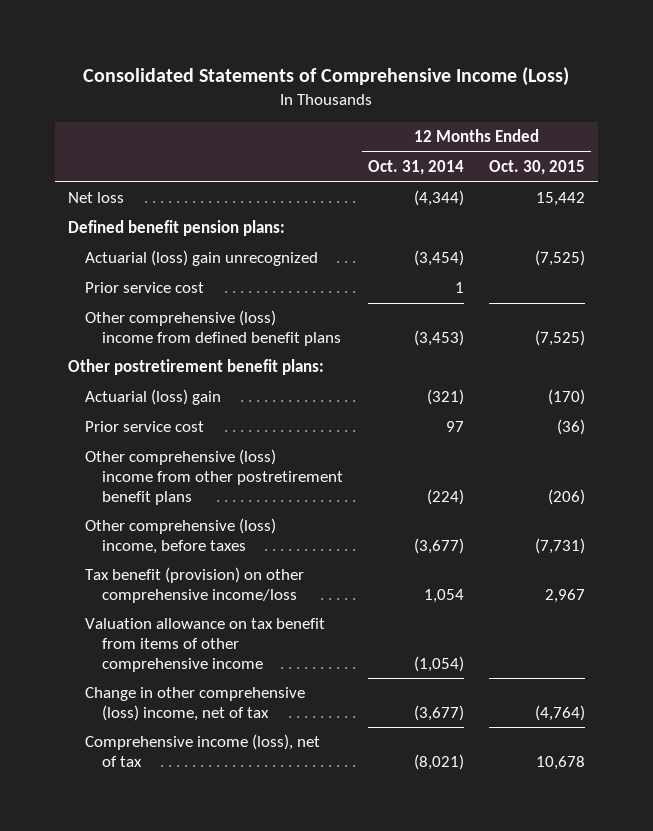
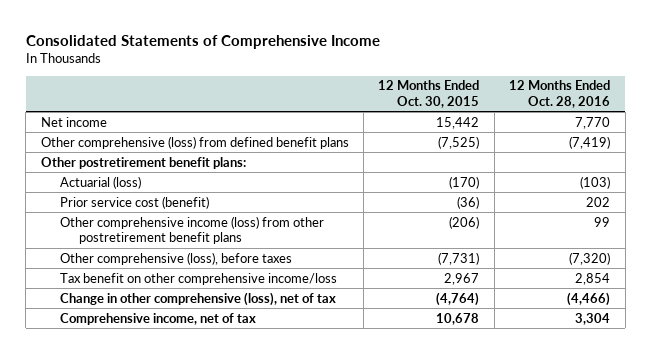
[83,66,570,86] Consolidated Statements of Comprehensive Income (Loss) -> [25,34,380,49] Consolidated Statements of Comprehensive Income
[368,160,465,176] Oct. 31, 2014 -> none
none -> [509,80,611,109] 12 Months Ended Oct. 28, 2016
[67,220,285,237] Defined benefit pension plans: -> none
[84,250,318,267] Actuarial (loss) gain unrecognized -> none
[84,282,204,294] Prior service cost -> none
[67,192,124,204] Net loss -> [40,116,107,127] Net income
[84,310,342,347] Other comprehensive (loss) income from defined benefit plans -> [40,135,349,149] Other comprehensive (loss) from defined benefit plans
[84,618,325,672] Valuation allowance on tax benefit from items of other comprehensive income -> none
[84,389,221,406] Actuarial (loss) gain -> [60,175,142,189] Actuarial (loss)
[84,421,204,433] Prior service cost -> [60,195,210,209] Prior service cost (benefit)
[84,449,344,505] Other comprehensive (loss) income from other postretirement benefit plans -> [60,215,325,245] Other comprehensive income (loss) from other postretirement benefit plans
[84,518,276,555] Other comprehensive (loss) income, before taxes -> [60,251,293,265] Other comprehensive (loss), before taxes
[84,567,304,604] Tax benefit (provision) on other comprehensive income/loss -> [60,272,338,285] Tax benefit on other comprehensive income/loss
[84,687,305,722] Change in other comprehensive (loss) income, net of tax -> [60,291,337,306] Change in other comprehensive (loss), net of tax
[84,734,320,768] Comprehensive income (loss), net of tax -> [60,312,257,325] Comprehensive income, net of tax

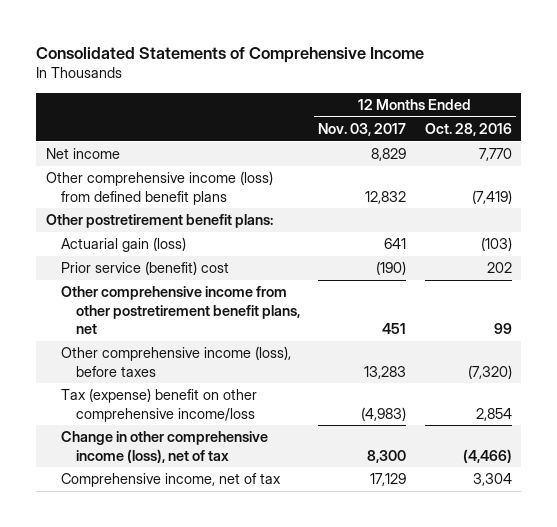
[378,80,480,109] 12 Months Ended Oct. 30, 2015 -> none
none -> [318,123,407,137] Nov. 03, 2017
[40,135,349,149] Other comprehensive (loss) from defined benefit plans -> [45,171,273,205] Other comprehensive income (loss) from defined benefit plans
[60,175,142,189] Actuarial (loss) -> [60,237,186,253] Actuarial gain (loss)
[60,195,210,209] Prior service cost (benefit) -> [60,261,229,276] Prior service (benefit) cost
[60,215,325,245] Other comprehensive income (loss) from other postretirement benefit plans -> [60,286,301,334] Other comprehensive income from other postretirement benefit plans, net
[60,251,293,265] Other comprehensive (loss), before taxes -> [60,346,291,377] Other comprehensive income (loss), before taxes
[60,272,338,285] Tax benefit on other comprehensive income/loss -> [60,388,257,422] Tax (expense) benefit on other comprehensive income/loss
[60,291,337,306] Change in other comprehensive (loss), net of tax -> [60,431,268,463] Change in other comprehensive income (loss), net of tax

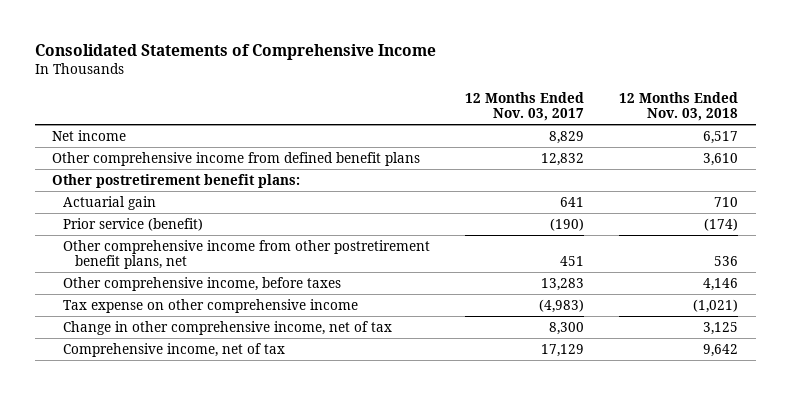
[424,123,512,137] Oct. 28, 2016 -> none
none -> [619,91,739,122] 12 Months Ended Nov. 03, 2018
[45,171,273,205] Other comprehensive income (loss) from defined benefit plans -> [52,151,421,166] Other comprehensive income from defined benefit plans
[60,237,186,253] Actuarial gain (loss) -> [63,195,157,210] Actuarial gain
[60,261,229,276] Prior service (benefit) cost -> [63,217,204,231] Prior service (benefit)
[60,346,291,377] Other comprehensive income (loss), before taxes -> [63,276,342,291] Other comprehensive income, before taxes
[60,388,257,422] Tax (expense) benefit on other comprehensive income/loss -> [63,298,359,313] Tax expense on other comprehensive income
[60,431,268,463] Change in other comprehensive income (loss), net of tax -> [63,320,393,335] Change in other comprehensive income, net of tax

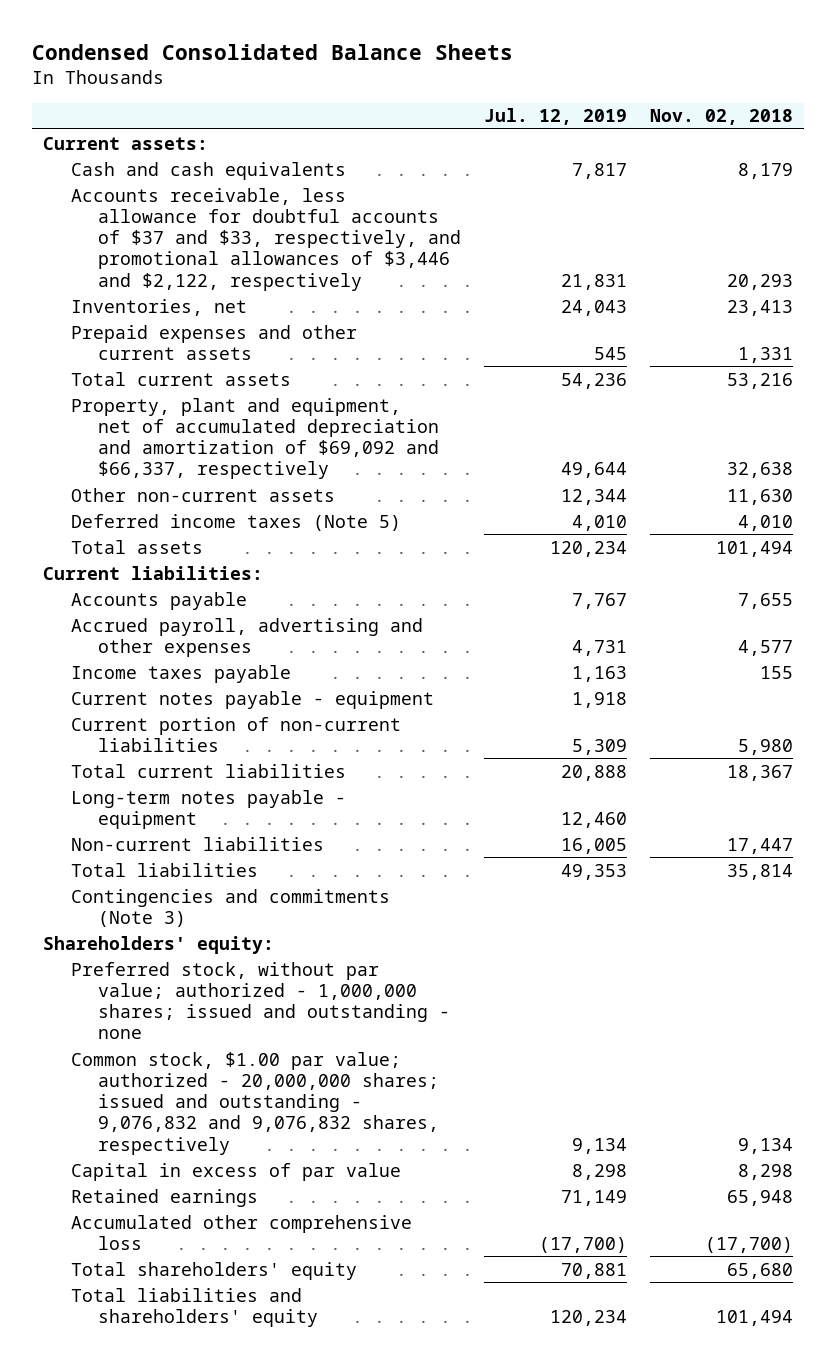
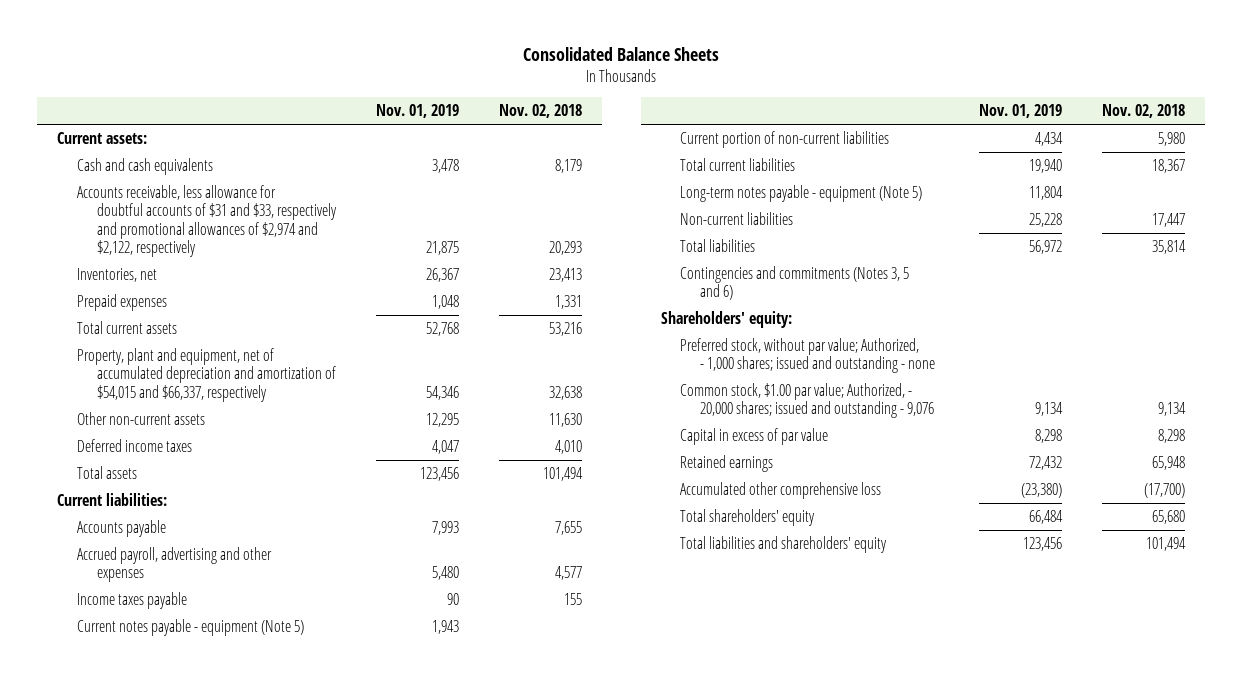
[31,43,513,60] Condensed Consolidated Balance Sheets -> [523,46,720,61] Consolidated Balance Sheets
[484,108,628,126] Jul. 12, 2019 -> none
none -> [375,104,459,119] Nov. 01, 2019
[70,187,462,291] Accounts receivable, less allowance for doubtful accounts of $37 and $33, respectively, and promotional allowances of $3,446 and $2,122, respectively -> [76,184,337,258] Accounts receivable, less allowance for doubtful accounts of $31 and $33, respectively and promotional allowances of $2,974 and $2,122, respectively
[70,324,357,360] Prepaid expenses and other current assets -> [76,293,167,311] Prepaid expenses
[70,397,440,480] Property, plant and equipment, net of accumulated depreciation and amortization of $69,092 and $66,337, respectively -> [76,347,336,402] Property, plant and equipment, net of accumulated depreciation and amortization of $54,015 and $66,337, respectively
[70,513,401,531] Deferred income taxes (Note 5) -> [76,438,192,452] Deferred income taxes
[70,690,434,709] Current notes payable - equipment -> [76,618,304,636] Current notes payable - equipment (Note 5)
[70,789,346,829] Long-term notes payable - equipment -> [680,184,923,202] Long-term notes payable - equipment (Note 5)
[70,888,390,927] Contingencies and commitments (Note 3) -> [680,265,910,301] Contingencies and commitments (Notes 3, 5 and 6)
[70,961,451,1040] Preferred stock, without par value; authorized - 1,000,000 shares; issued and outstanding - none -> [680,337,936,374] Preferred stock, without par value; Authorized, - 1,000 shares; issued and outstanding - none
[70,1051,440,1155] Common stock, $1.00 par value; authorized - 20,000,000 shares; issued and outstanding - 9,076,832 and 9,076,832 shares, respectively -> [680,382,935,419] Common stock, $1.00 par value; Authorized, - 20,000 shares; issued and outstanding - 9,076

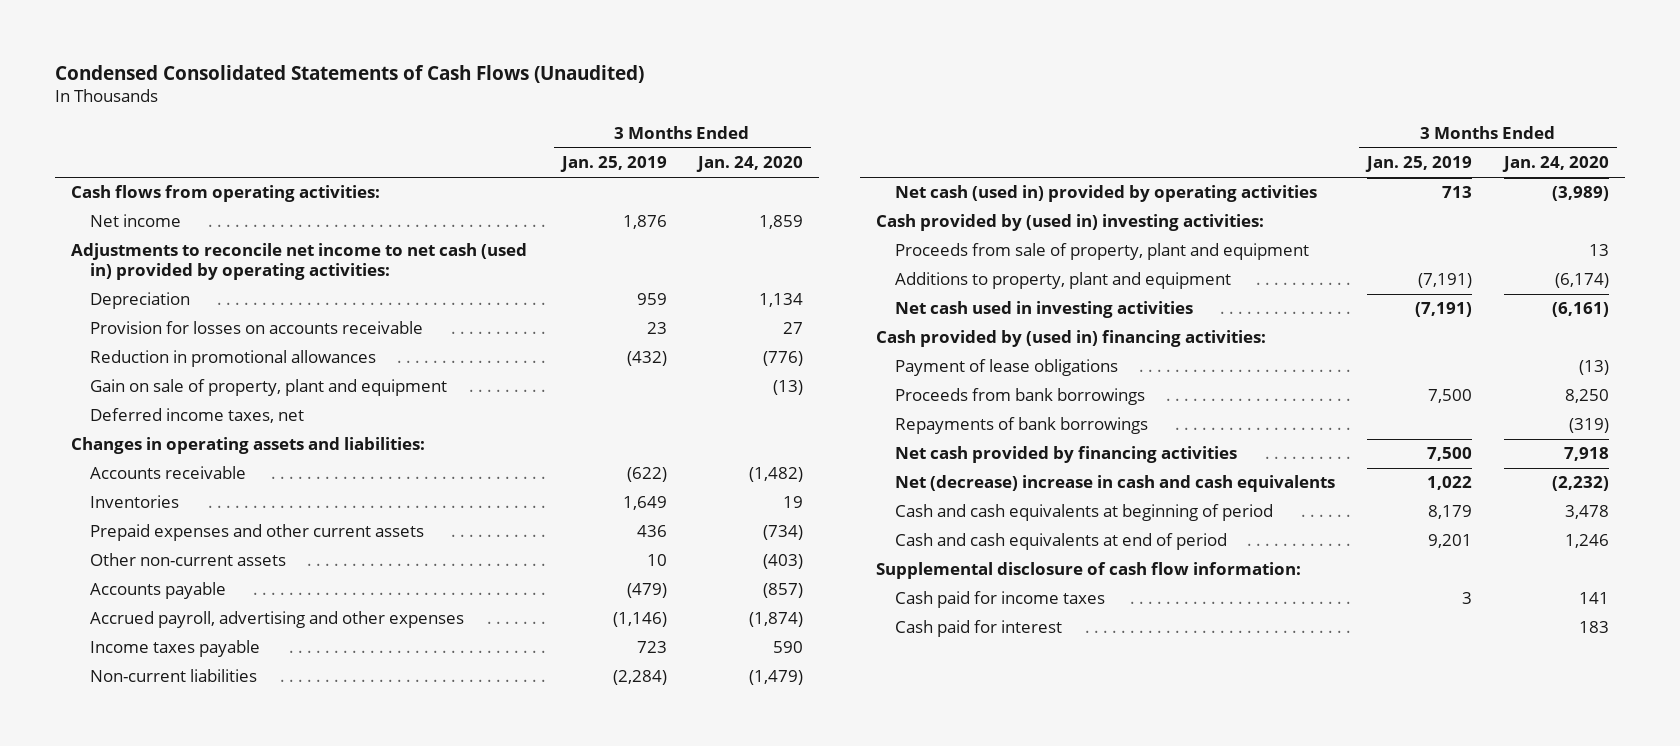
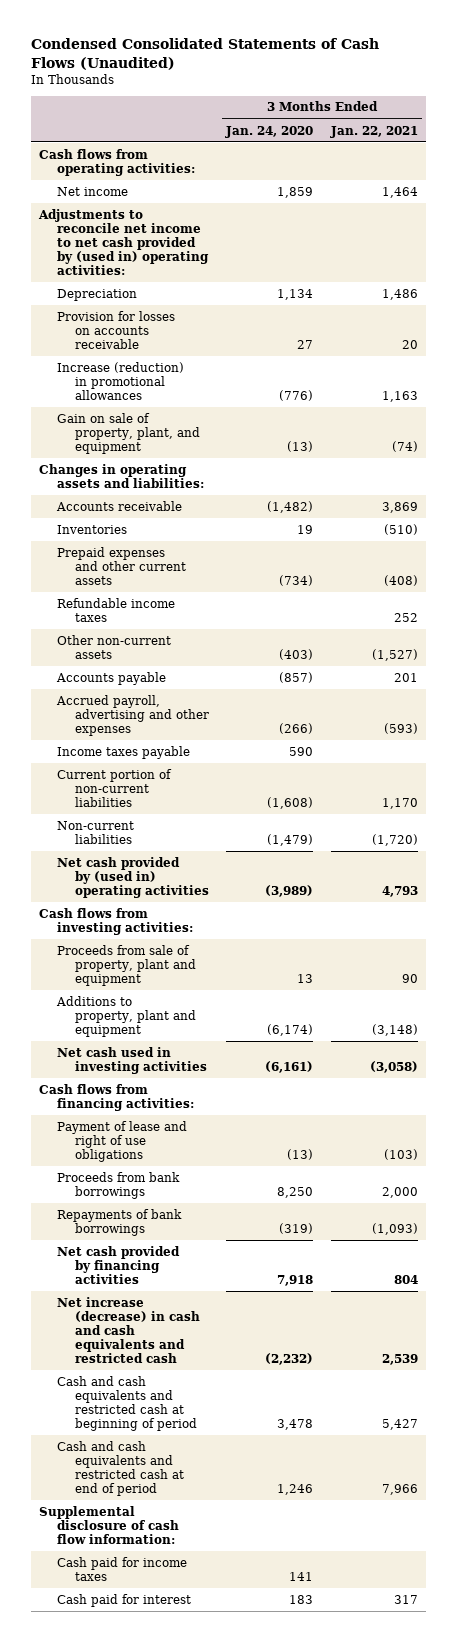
[559,156,667,173] Jan. 25, 2019 -> none
none -> [329,125,418,138] Jan. 22, 2021
[70,243,527,281] Adjustments to reconcile net income to net cash (used in) provided by operating activities: -> [38,208,210,275] Adjustments to reconcile net income to net cash provided by (used in) operating activities:
[89,408,304,424] Deferred income taxes, net -> none
[89,350,376,368] Reduction in promotional allowances -> [57,361,185,400] Increase (reduction) in promotional allowances
[89,379,447,397] Gain on sale of property, plant and equipment -> [57,412,201,454] Gain on sale of property, plant, and equipment
none -> [57,597,176,622] Refundable income taxes
[749,612,804,628] (1,874) -> [279,722,314,734] (266)
none -> [57,768,173,807] Current portion of non-current liabilities
[895,185,1318,203] Net cash (used in) provided by operating activities -> [57,856,210,898] Net cash provided by (used in) operating activities
[876,214,1265,232] Cash provided by (used in) investing activities: -> [39,907,194,935] Cash flows from investing activities:
[876,330,1267,348] Cash provided by (used in) financing activities: -> [39,1083,195,1111] Cash flows from financing activities:
[895,359,1119,377] Payment of lease obligations -> [57,1120,188,1162] Payment of lease and right of use obligations
[895,475,1336,493] Net (decrease) increase in cash and cash equivalents -> [57,1296,201,1363] Net increase (decrease) in cash and cash equivalents and restricted cash
[895,504,1274,522] Cash and cash equivalents at beginning of period -> [57,1375,198,1431] Cash and cash equivalents and restricted cash at beginning of period
[895,533,1228,551] Cash and cash equivalents at end of period -> [57,1440,185,1496] Cash and cash equivalents and restricted cash at end of period

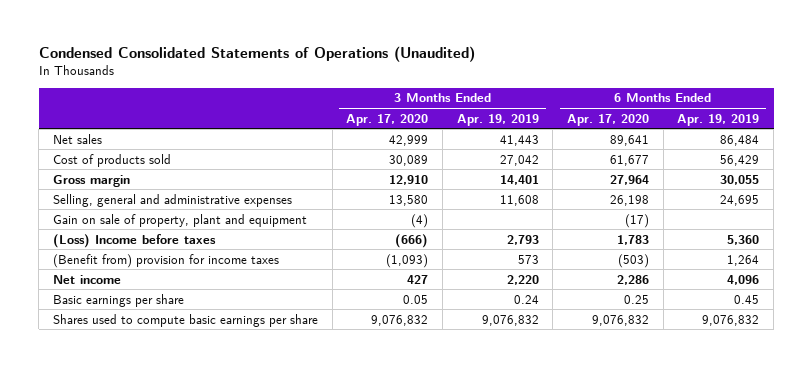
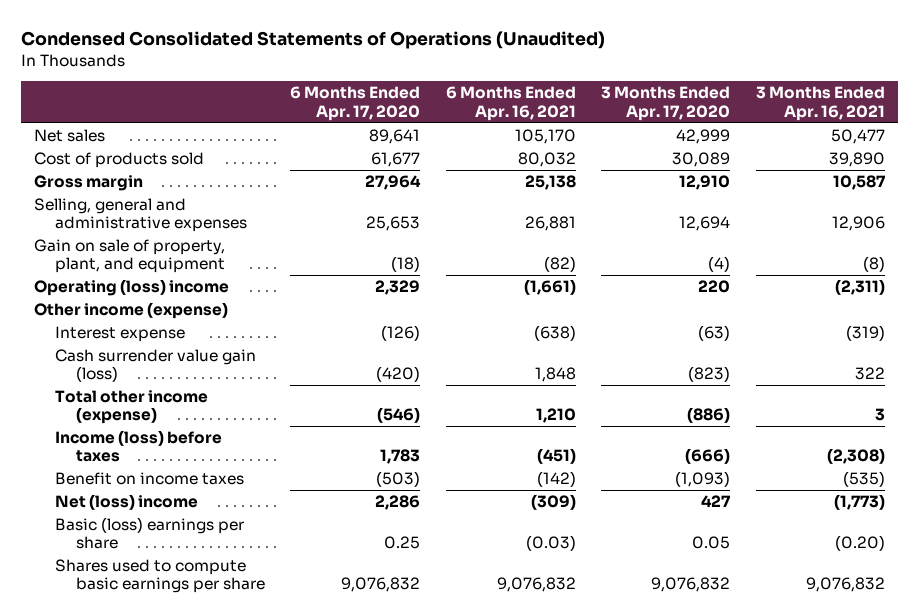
[456,113,539,126] Apr. 19, 2019 -> none
[677,113,760,126] Apr. 19, 2019 -> none
none -> [445,86,576,121] 6 Months Ended Apr. 16, 2021
none -> [756,86,886,121] 3 Months Ended Apr. 16, 2021
[389,194,429,206] 13,580 -> [679,216,731,232] 12,694
[610,194,650,206] 26,198 -> [366,216,421,232] 25,653
[53,213,308,227] Gain on sale of property, plant and equipment -> [34,238,226,274] Gain on sale of property, plant, and equipment
[625,213,650,228] (17) -> [391,256,421,273] (18)
none -> [34,278,230,296] Operating (loss) income
none -> [34,301,229,319] Other income (expense)
none -> [54,325,185,342] Interest expense
none -> [54,348,256,383] Cash surrender value gain (loss)
none -> [54,389,208,425] Total other income (expense)
[53,233,217,248] (Loss) Income before taxes -> [54,429,222,463] Income (loss) before taxes
[53,253,280,268] (Benefit from) provision for income taxes -> [54,471,244,485] Benefit on income taxes
[53,274,122,284] Net income -> [54,493,198,510] Net (loss) income
[53,293,185,307] Basic earnings per share -> [54,516,244,550] Basic (loss) earnings per share

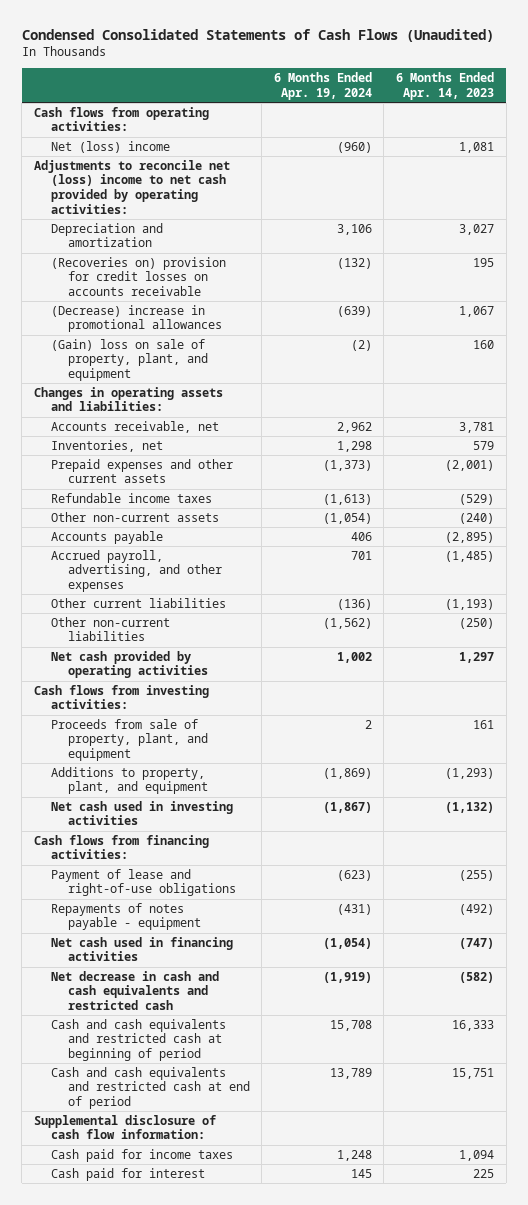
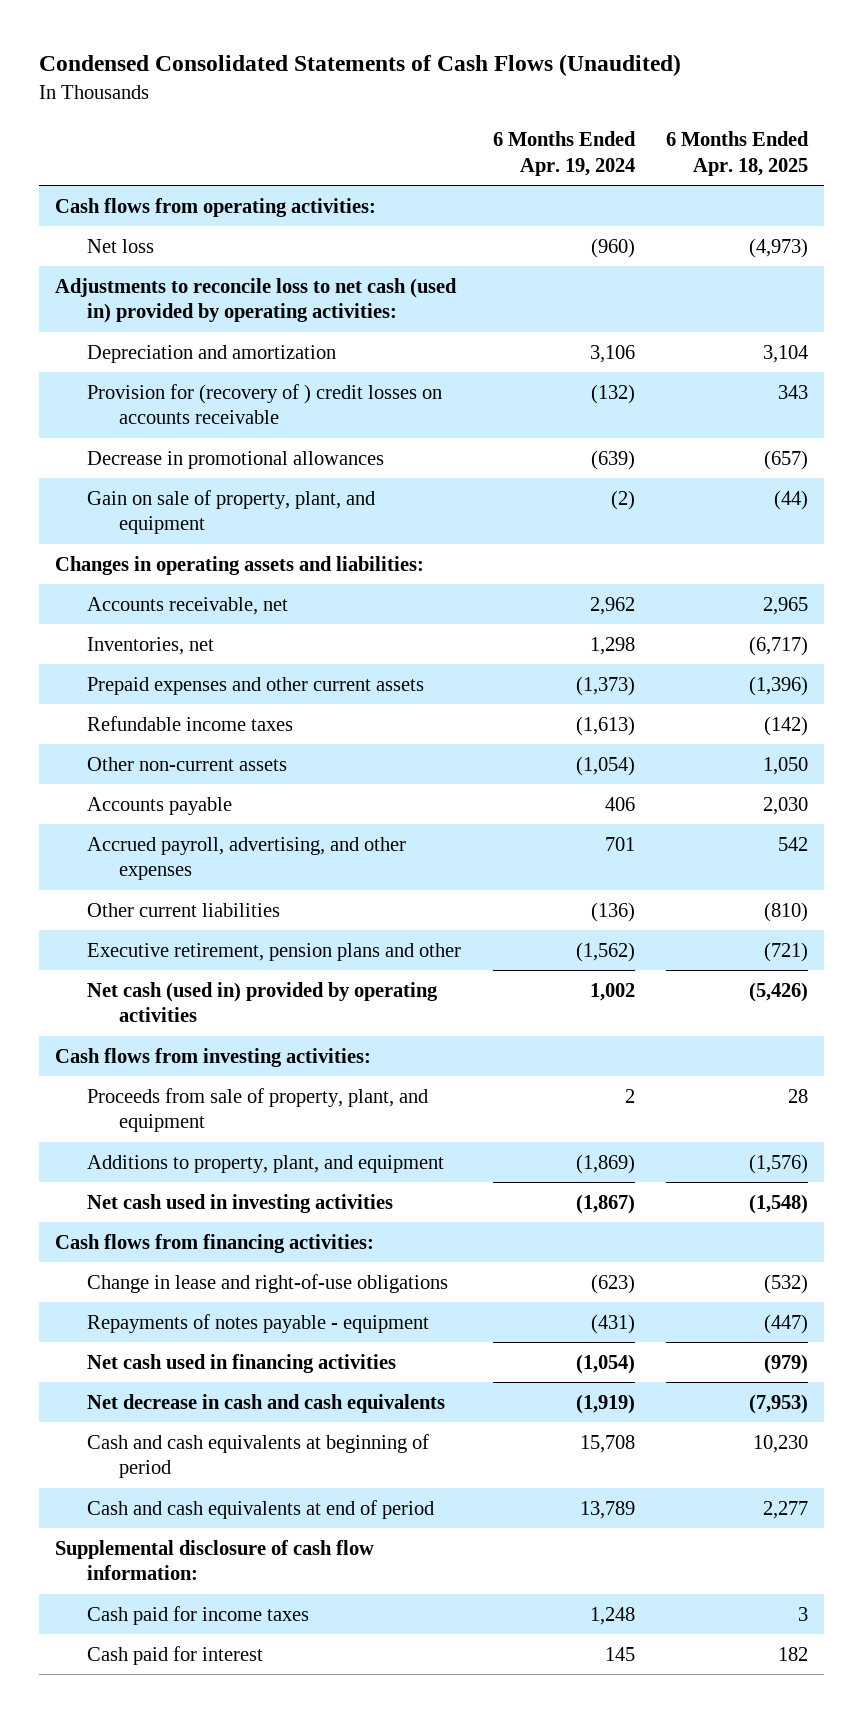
[396,72,495,100] 6 Months Ended Apr. 14, 2023 -> none
none -> [666,131,810,176] 6 Months Ended Apr. 18, 2025
[50,140,170,153] Net (loss) income -> [86,238,154,253] Net loss
[33,159,230,214] Adjustments to reconcile net (loss) income to net cash provided by operating activities: -> [54,277,457,324] Adjustments to reconcile loss to net cash (used in) provided by operating activities:
[50,256,226,297] (Recoveries on) provision for credit losses on accounts receivable -> [86,383,442,425] Provision for (recovery of ) credit losses on accounts receivable
[50,304,222,333] (Decrease) increase in promotional allowances -> [86,450,384,469] Decrease in promotional allowances
[50,338,208,382] (Gain) loss on sale of property, plant, and equipment -> [86,489,375,535] Gain on sale of property, plant, and equipment
[50,616,170,642] Other non-current liabilities -> [86,942,461,961] Executive retirement, pension plans and other
[50,650,208,679] Net cash provided by operating activities -> [86,981,438,1023] Net cash (used in) provided by operating activities
[50,868,236,897] Payment of lease and right-of-use obligations -> [86,1273,448,1293] Change in lease and right-of-use obligations
[50,970,219,1011] Net decrease in cash and cash equivalents and restricted cash -> [86,1393,445,1413] Net decrease in cash and cash equivalents
[50,1018,226,1062] Cash and cash equivalents and restricted cash at beginning of period -> [86,1433,429,1479] Cash and cash equivalents at beginning of period
[50,1066,250,1110] Cash and cash equivalents and restricted cash at end of period -> [86,1499,434,1519] Cash and cash equivalents at end of period

